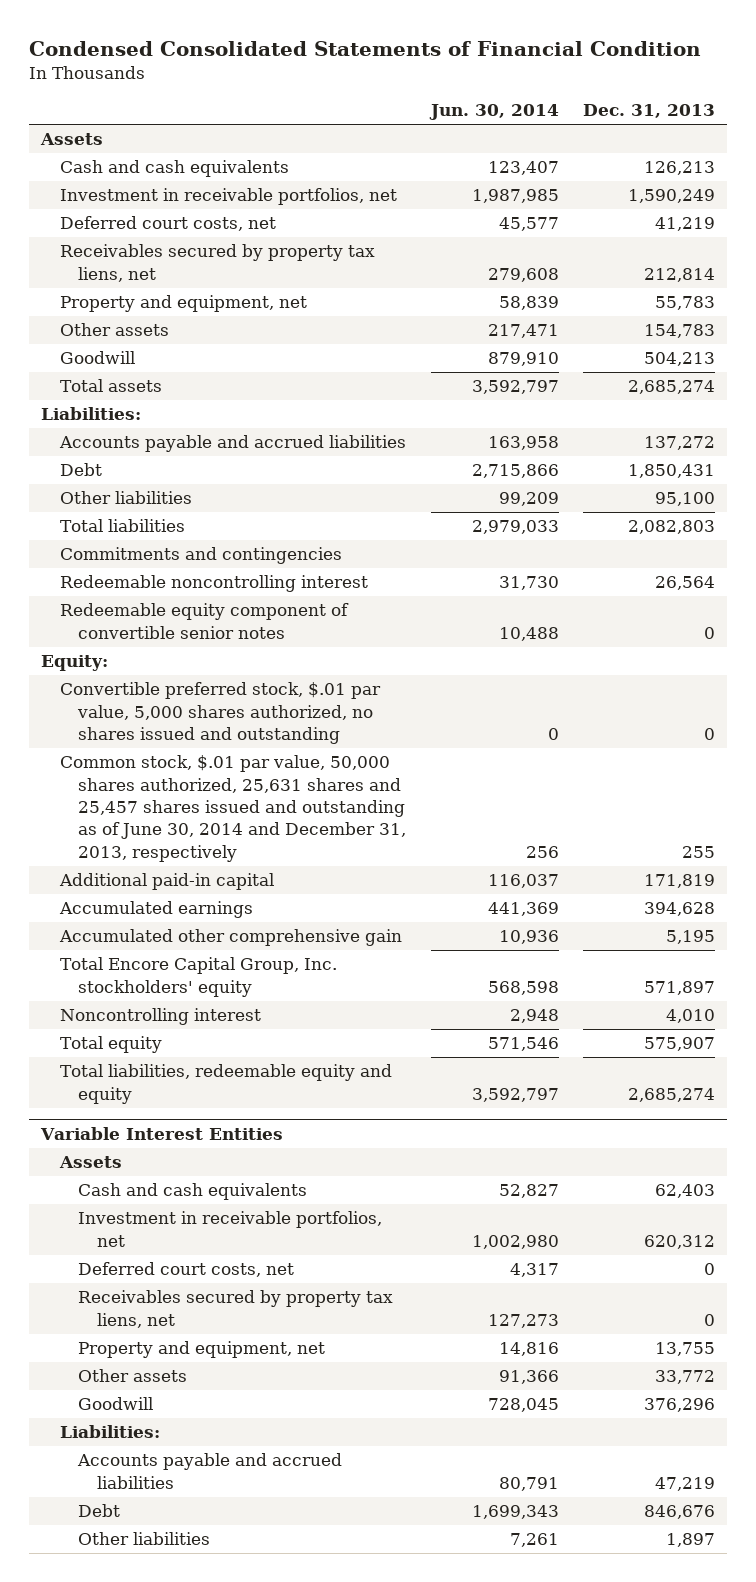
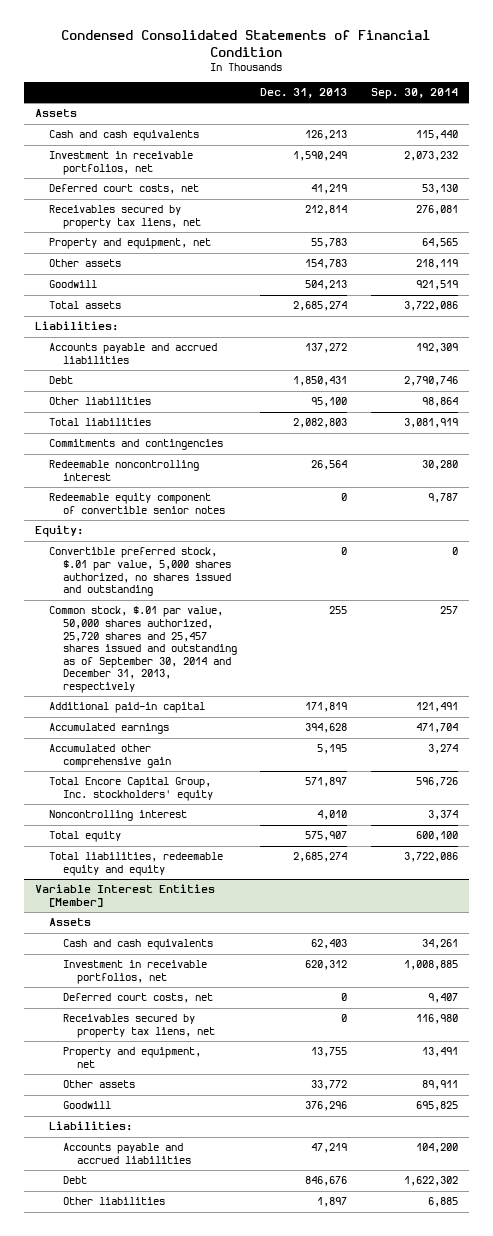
[428,104,559,121] Jun. 30, 2014 -> none
none -> [370,88,458,100] Sep. 30, 2014
[59,755,407,862] Common stock, $.01 par value, 50,000 shares authorized, 25,631 shares and 25,457 shares issued and outstanding as of June 30, 2014 and December 31, 2013, respectively -> [49,606,238,694] Common stock, $.01 par value, 50,000 shares authorized, 25,720 shares and 25,457 shares issued and outstanding as of September 30, 2014 and December 31, 2013, respectively
[40,1126,284,1140] Variable Interest Entities -> [35,884,216,908] Variable Interest Entities [Member]

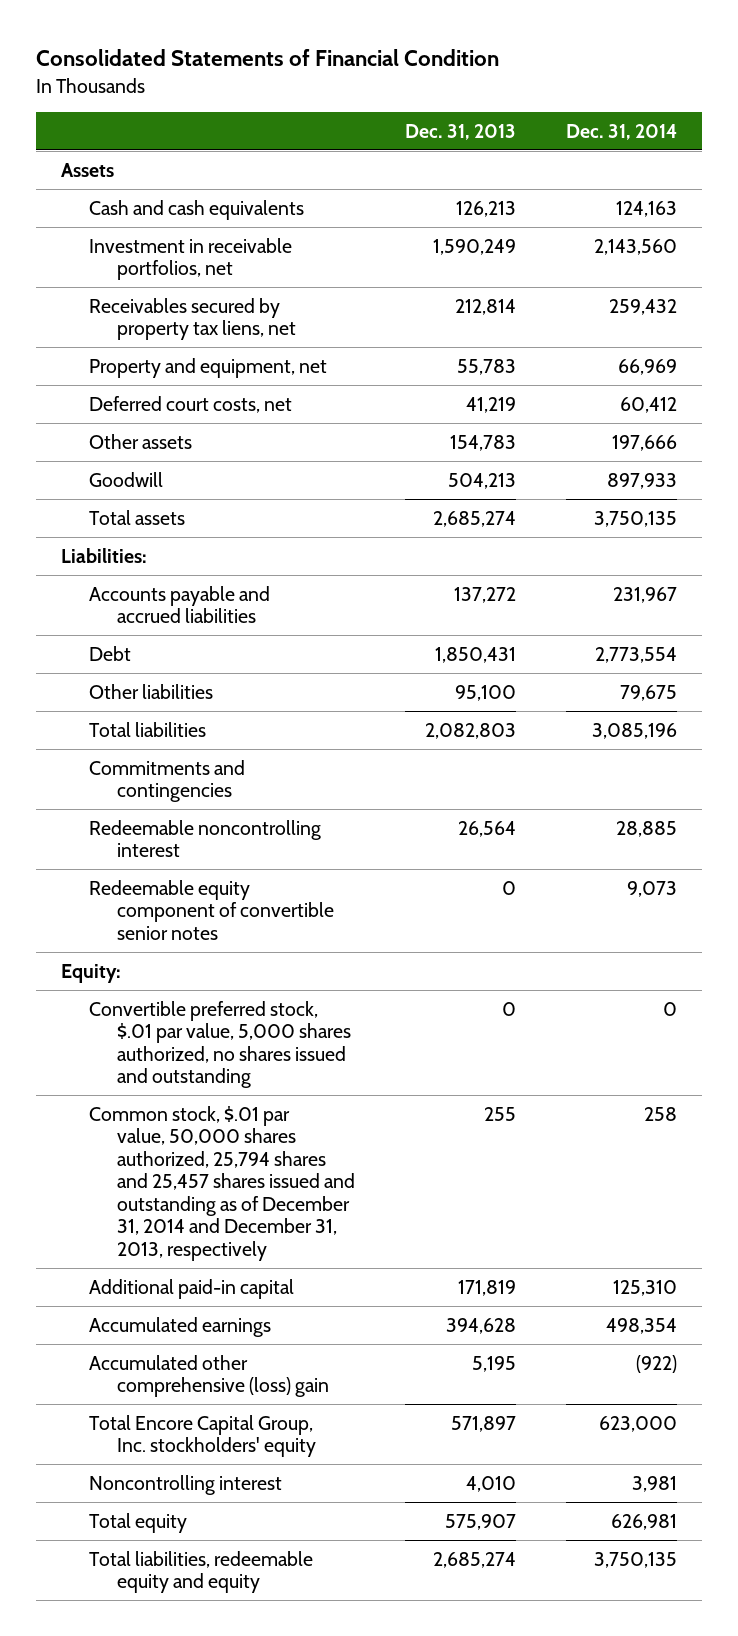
[61,30,431,57] Condensed Consolidated Statements of Financial Condition -> [36,49,500,67] Consolidated Statements of Financial Condition
[370,88,458,100] Sep. 30, 2014 -> none
none -> [566,123,678,140] Dec. 31, 2014
[49,184,200,195] Deferred court costs, net -> [89,395,293,413] Deferred court costs, net
[49,606,238,694] Common stock, $.01 par value, 50,000 shares authorized, 25,720 shares and 25,457 shares issued and outstanding as of September 30, 2014 and December 31, 2013, respectively -> [89,1105,356,1261] Common stock, $.01 par value, 50,000 shares authorized, 25,794 shares and 25,457 shares issued and outstanding as of December 31, 2014 and December 31, 2013, respectively
[49,744,172,769] Accumulated other comprehensive gain -> [89,1354,330,1398] Accumulated other comprehensive (loss) gain
[35,884,216,908] Variable Interest Entities [Member] -> none
[49,918,92,927] Assets -> none
[63,939,214,951] Cash and cash equivalents -> none
[63,960,208,985] Investment in receivable portfolios, net -> none
[63,993,214,1004] Deferred court costs, net -> none
[63,1014,216,1039] Receivables secured by property tax liens, net -> none
[63,1047,202,1069] Property and equipment, net -> none
[63,1080,136,1089] Other assets -> none
[63,1101,112,1110] Goodwill -> none
[49,1121,133,1132] Liabilities: -> none
[63,1143,192,1165] Accounts payable and accrued liabilities -> none
[63,1176,88,1185] Debt -> none
[63,1197,166,1206] Other liabilities -> none

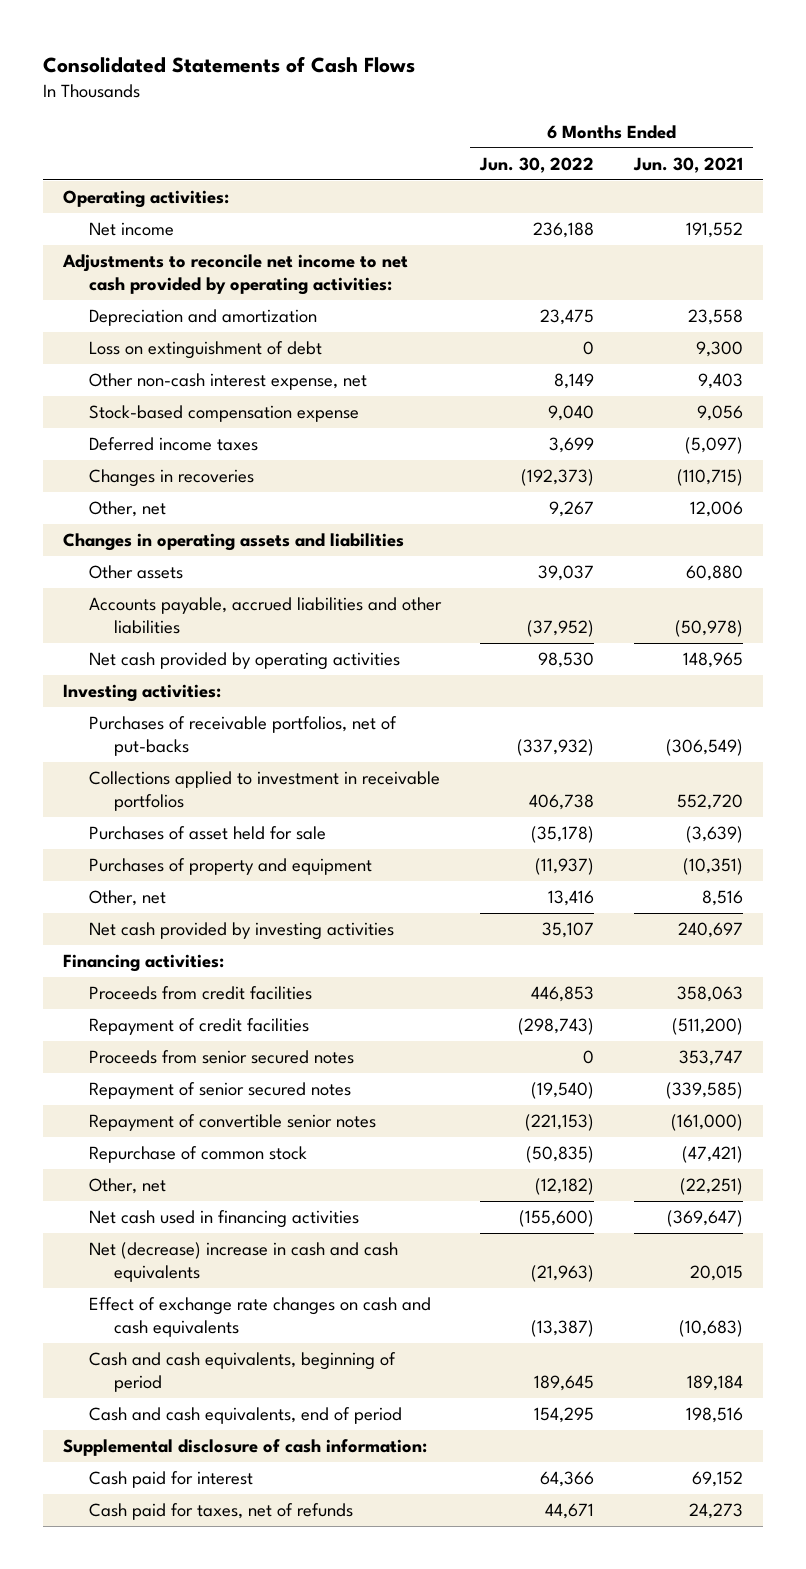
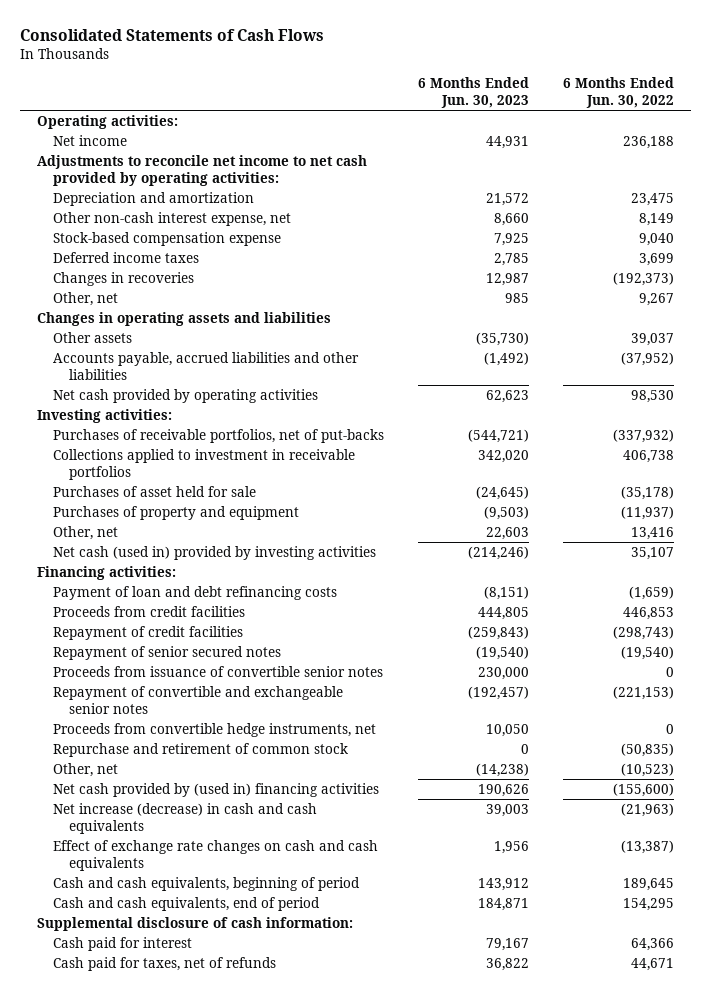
[632,156,743,173] Jun. 30, 2021 -> none
none -> [417,77,529,108] 6 Months Ended Jun. 30, 2023
[88,341,322,360] Loss on extinguishment of debt -> none
[88,922,394,941] Net cash provided by investing activities -> [53,546,377,561] Net cash (used in) provided by investing activities
none -> [53,586,338,601] Payment of loan and debt refinancing costs
[88,1050,354,1065] Proceeds from senior secured notes -> none
none -> [53,666,384,678] Proceeds from issuance of convertible senior notes
[88,1114,376,1132] Repayment of convertible senior notes -> [53,686,344,714] Repayment of convertible and exchangeable senior notes
none -> [53,723,377,738] Proceeds from convertible hedge instruments, net
[88,1146,307,1164] Repurchase of common stock -> [53,743,349,758] Repurchase and retirement of common stock
[535,1178,595,1196] (12,182) -> [620,763,674,778] (10,523)
[88,1210,359,1229] Net cash used in financing activities -> [53,783,380,798] Net cash provided by (used in) financing activities
[88,1242,398,1282] Net (decrease) increase in cash and cash equivalents -> [53,803,318,834] Net increase (decrease) in cash and cash equivalents

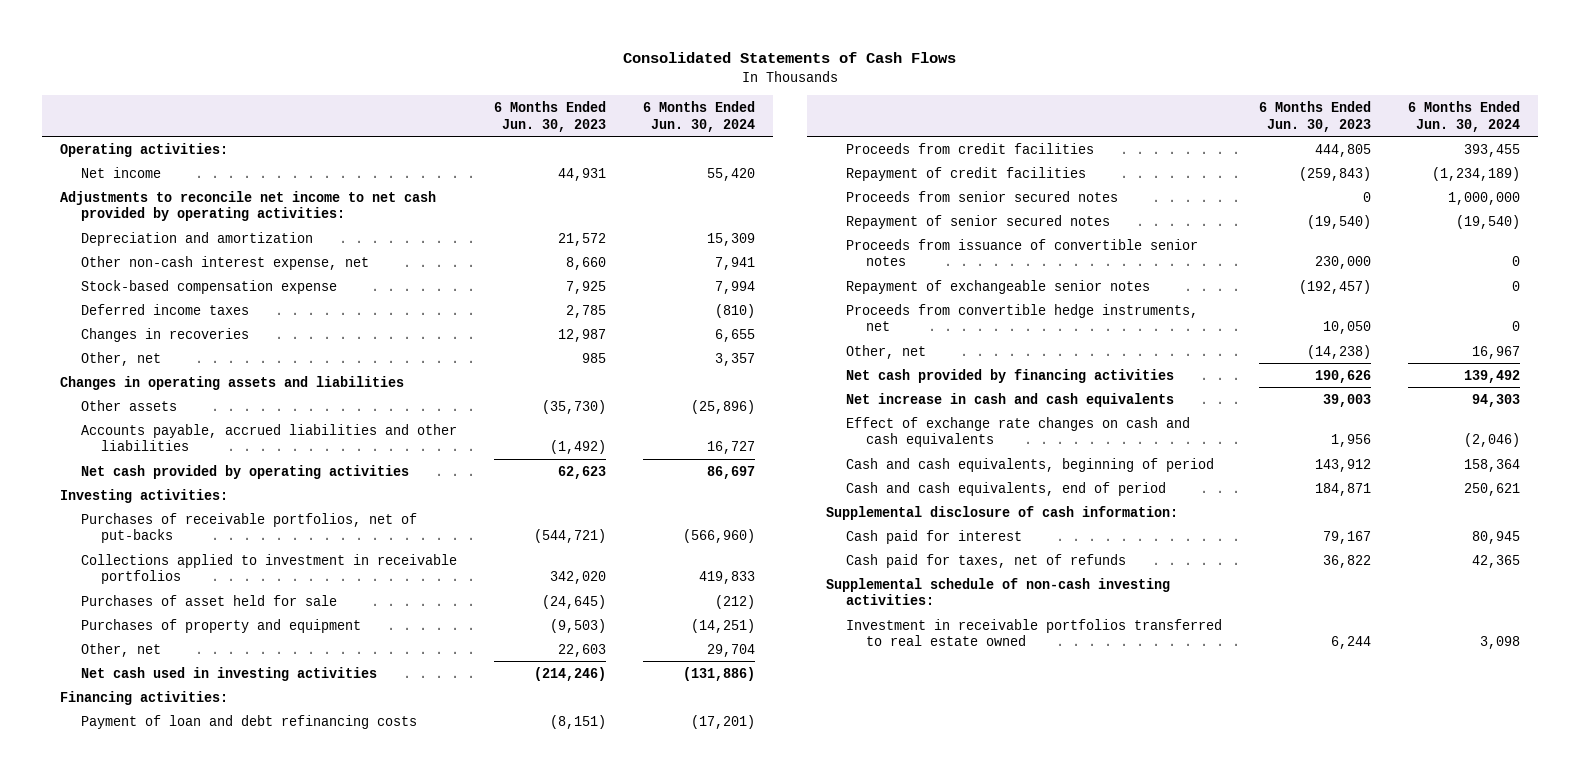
[562,77,674,108] 6 Months Ended Jun. 30, 2022 -> none
none -> [642,101,755,132] 6 Months Ended Jun. 30, 2024
[53,546,377,561] Net cash (used in) provided by investing activities -> [80,666,377,681] Net cash used in investing activities
none -> [845,190,1118,202] Proceeds from senior secured notes
[53,686,344,714] Repayment of convertible and exchangeable senior notes -> [845,279,1150,294] Repayment of exchangeable senior notes
[53,743,349,758] Repurchase and retirement of common stock -> none
[53,783,380,798] Net cash provided by (used in) financing activities -> [845,368,1174,383] Net cash provided by financing activities
[53,803,318,834] Net increase (decrease) in cash and cash equivalents -> [845,392,1174,407] Net increase in cash and cash equivalents
none -> [825,577,1170,606] Supplemental schedule of non-cash investing activities:
none -> [845,618,1222,647] Investment in receivable portfolios transferred to real estate owned

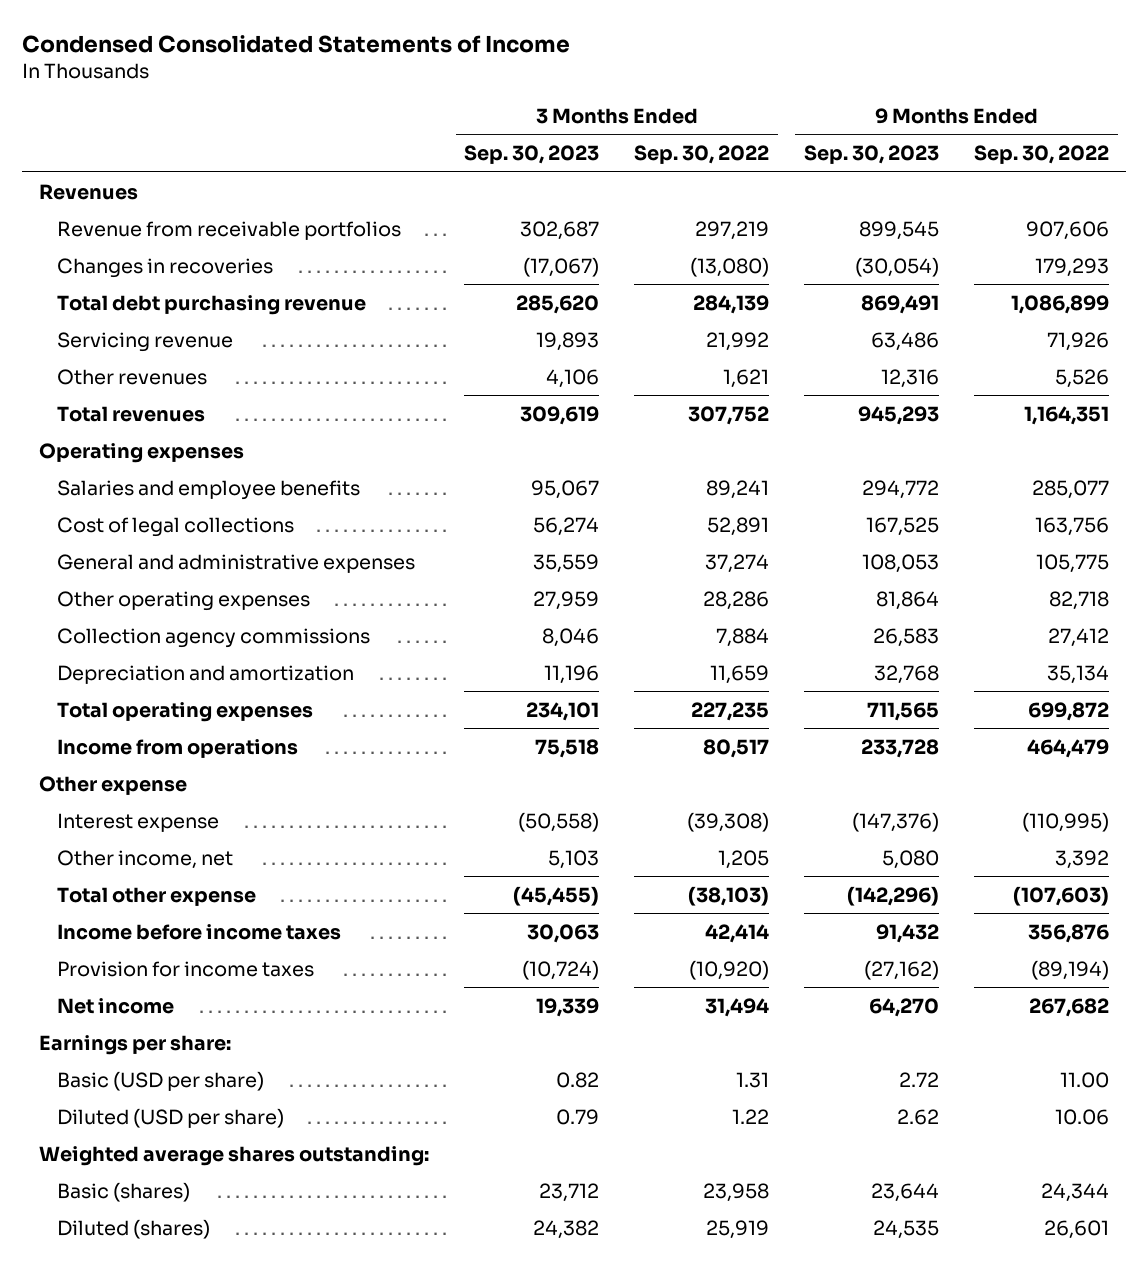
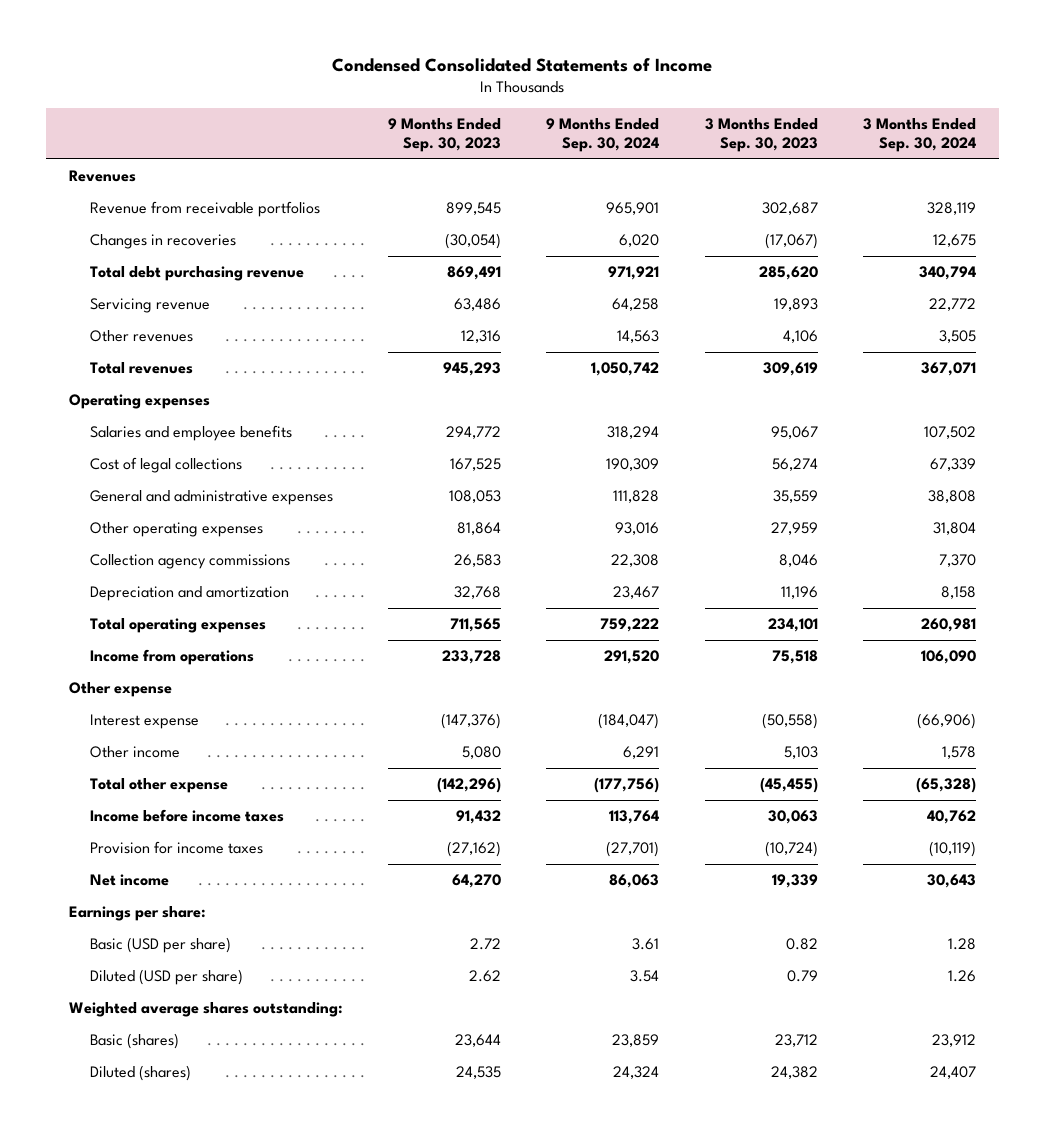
[634,145,770,165] Sep. 30, 2022 -> none
[973,145,1109,165] Sep. 30, 2022 -> none
none -> [546,118,660,153] 9 Months Ended Sep. 30, 2024
none -> [863,118,977,153] 3 Months Ended Sep. 30, 2024
[56,849,233,869] Other income, net -> [89,746,180,759] Other income

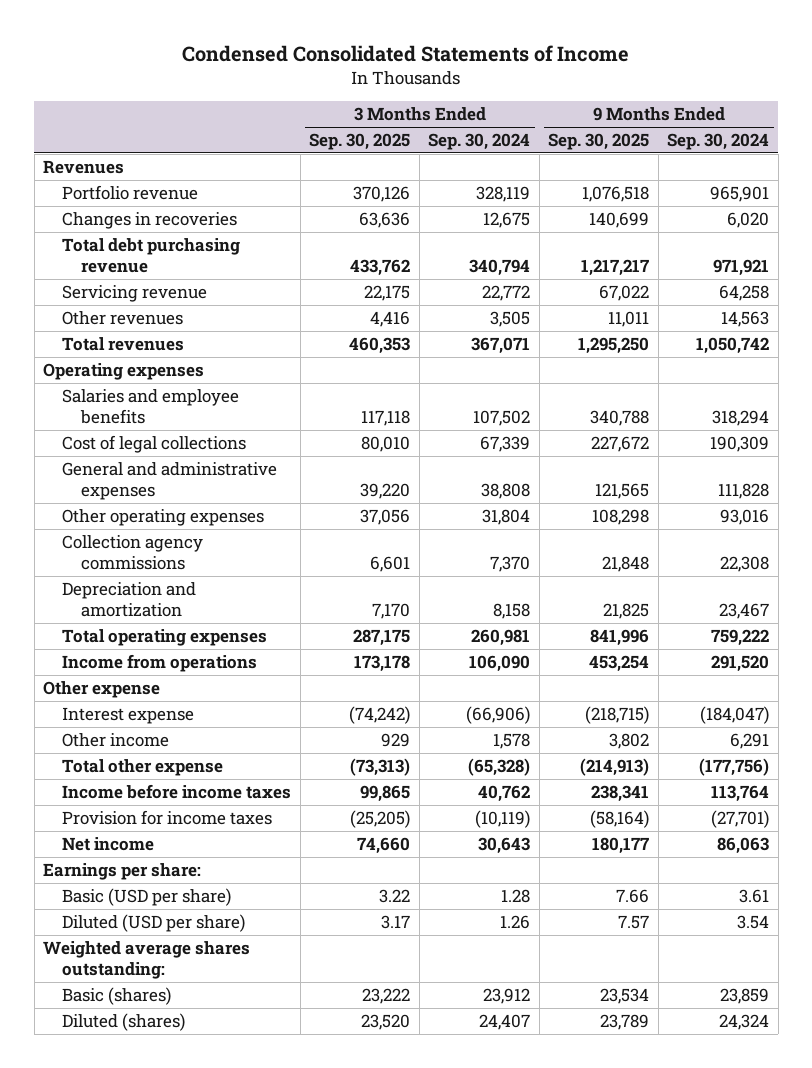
[388,118,502,153] 9 Months Ended Sep. 30, 2023 -> none
[704,118,818,153] 3 Months Ended Sep. 30, 2023 -> none
none -> [309,133,411,151] Sep. 30, 2025
none -> [548,133,650,151] Sep. 30, 2025
[89,201,320,218] Revenue from receivable portfolios -> [61,185,198,201] Portfolio revenue

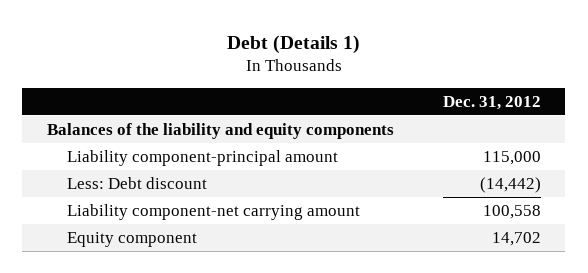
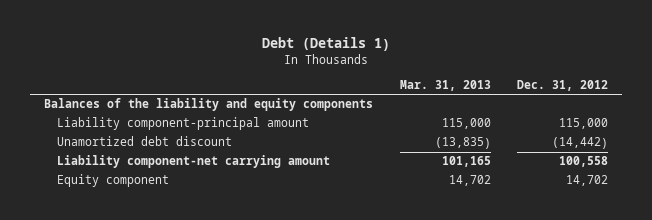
none -> [399,80,491,92] Mar. 31, 2013
[67,176,208,189] Less: Debt discount -> [56,136,232,147] Unamortized debt discount

